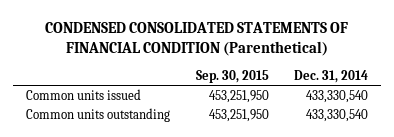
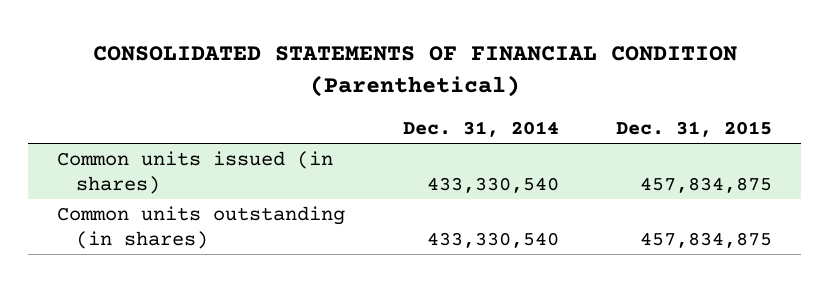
[45,22,349,57] CONDENSED CONSOLIDATED STATEMENTS OF FINANCIAL CONDITION (Parenthetical) -> [92,45,737,97] CONSOLIDATED STATEMENTS OF FINANCIAL CONDITION (Parenthetical)
[195,69,269,83] Sep. 30, 2015 -> none
none -> [616,120,773,137] Dec. 31, 2015
[26,89,142,101] Common units issued -> [57,151,334,194] Common units issued (in shares)
[26,108,171,123] Common units outstanding -> [57,206,346,249] Common units outstanding (in shares)

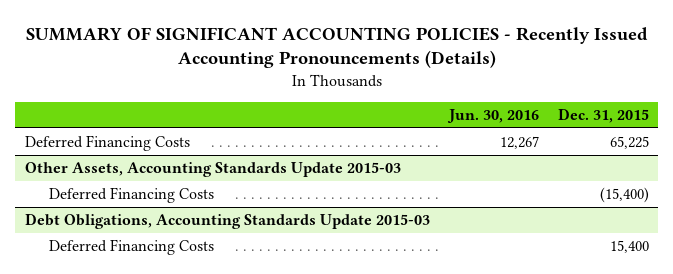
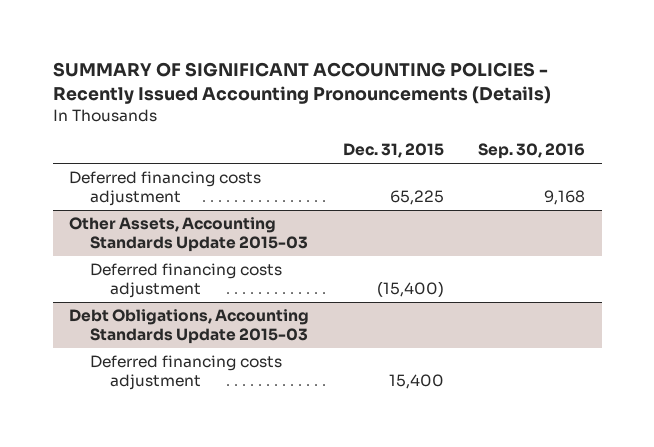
[446,108,539,123] Jun. 30, 2016 -> none
none -> [477,143,585,160] Sep. 30, 2016
[24,135,190,152] Deferred Financing Costs -> [69,171,262,207] Deferred financing costs adjustment
[49,187,215,204] Deferred Financing Costs -> [89,263,282,299] Deferred financing costs adjustment
[49,239,215,256] Deferred Financing Costs -> [89,355,282,391] Deferred financing costs adjustment

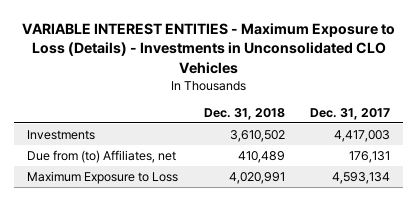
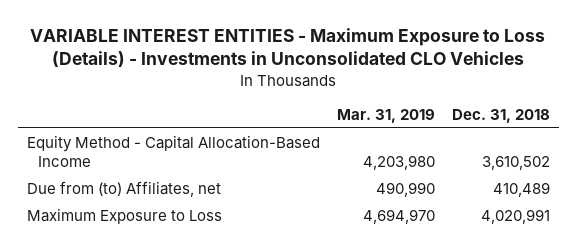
[310,107,391,120] Dec. 31, 2017 -> none
none -> [336,109,435,124] Mar. 31, 2019
[27,129,96,140] Investments -> [26,134,320,168] Equity Method - Capital Allocation-Based Income

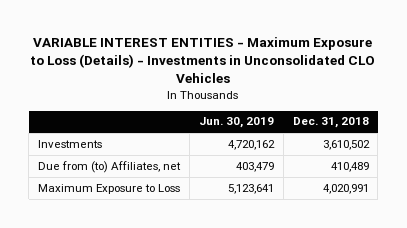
[336,109,435,124] Mar. 31, 2019 -> none
none -> [198,117,274,129] Jun. 30, 2019
[26,134,320,168] Equity Method - Capital Allocation-Based Income -> [38,139,103,148] Investments

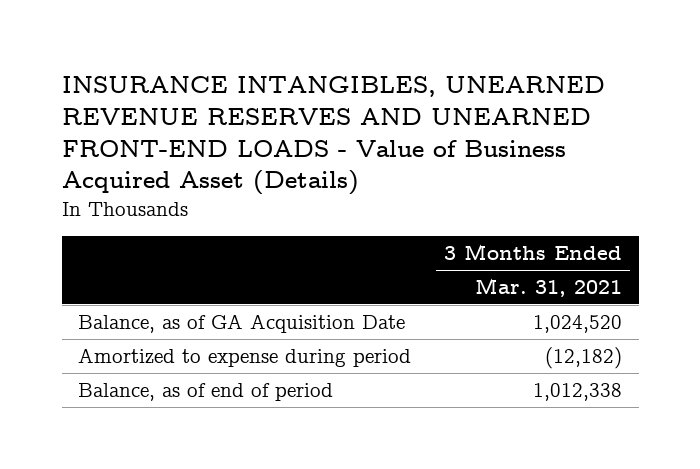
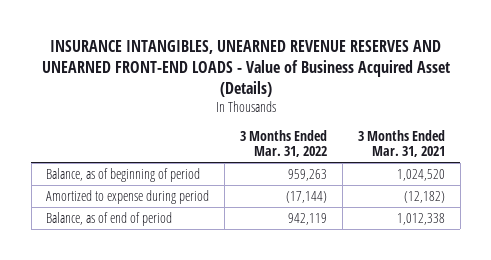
none -> [240,129,328,158] 3 Months Ended Mar. 31, 2022
[78,313,406,333] Balance, as of GA Acquisition Date -> [46,167,201,182] Balance, as of beginning of period

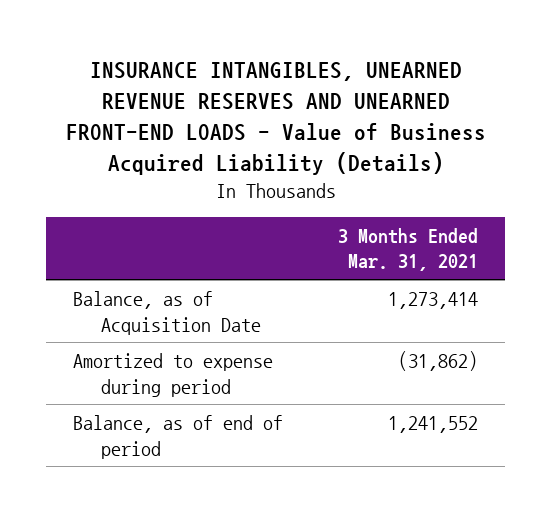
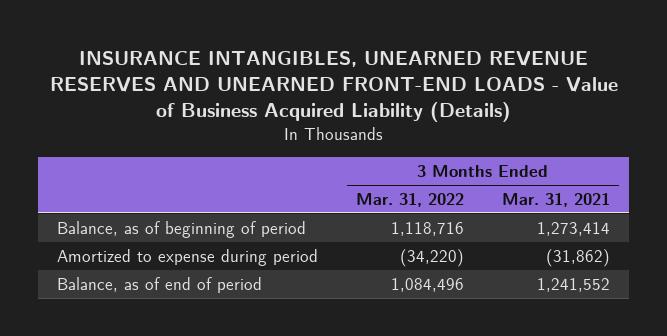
none -> [356,192,465,207] Mar. 31, 2022
[73,290,262,335] Balance, as of Acquisition Date -> [57,220,307,238] Balance, as of beginning of period

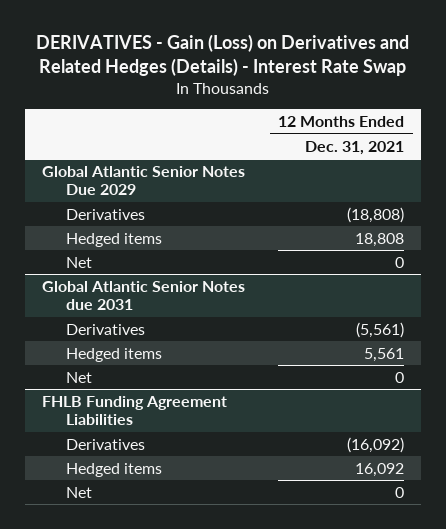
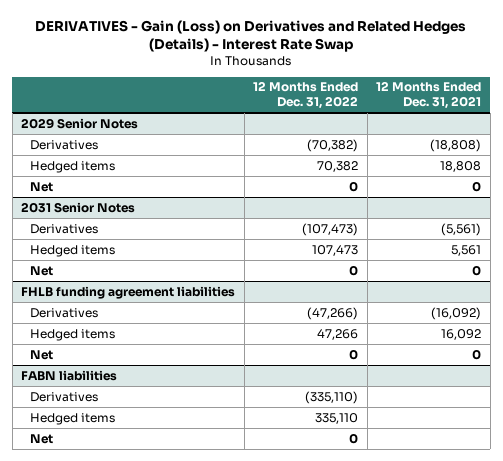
none -> [253,81,359,110] 12 Months Ended Dec. 31, 2022
[41,165,245,196] Global Atlantic Senior Notes Due 2029 -> [21,117,139,129] 2029 Senior Notes
[41,280,245,311] Global Atlantic Senior Notes due 2031 -> [21,201,136,213] 2031 Senior Notes
[41,395,227,426] FHLB Funding Agreement Liabilities -> [21,285,236,299] FHLB funding agreement liabilities
none -> [21,369,118,381] FABN liabilities
none -> [30,391,99,402] Derivatives
none -> [30,412,116,425] Hedged items
none -> [30,433,54,444] Net

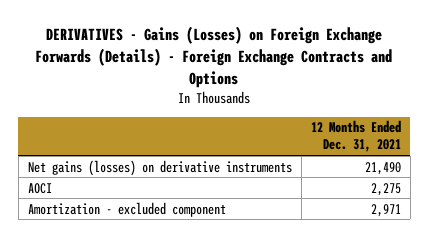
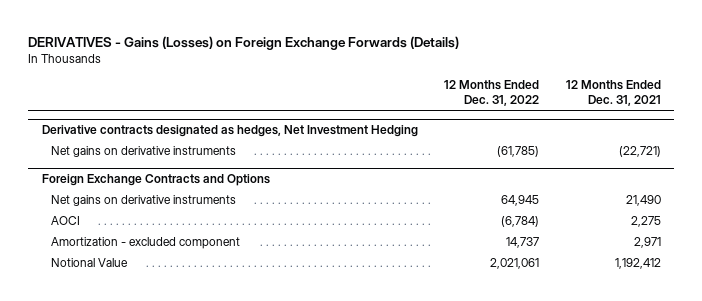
[35,26,393,88] DERIVATIVES - Gains (Losses) on Foreign Exchange Forwards (Details) - Foreign Exchange Contracts and Options -> [28,35,460,50] DERIVATIVES - Gains (Losses) on Foreign Exchange Forwards (Details)
none -> [444,80,540,107] 12 Months Ended Dec. 31, 2022
none -> [41,125,418,138] Derivative contracts designated as hedges, Net Investment Hedging
[27,159,292,176] Net gains (losses) on derivative instruments -> [51,145,237,157] Net gains on derivative instruments
[364,161,401,175] 21,490 -> [618,145,661,157] (22,721)
none -> [41,174,270,187] Foreign Exchange Contracts and Options
none -> [51,194,237,206] Net gains on derivative instruments
none -> [51,257,129,267] Notional Value

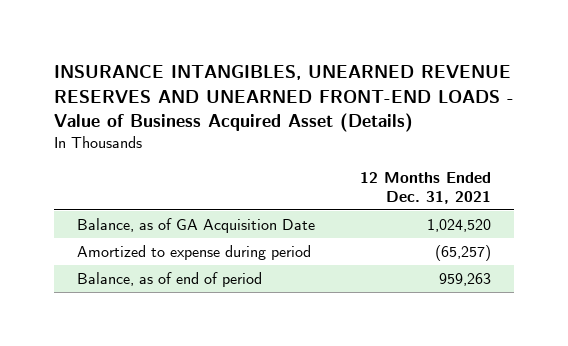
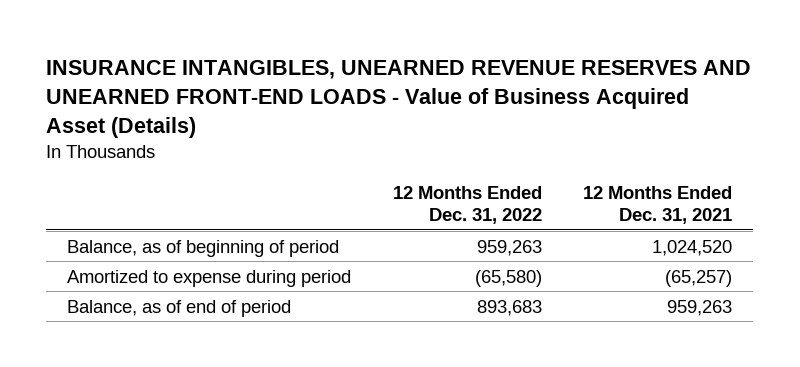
none -> [392,185,542,225] 12 Months Ended Dec. 31, 2022
[76,217,315,233] Balance, as of GA Acquisition Date -> [67,239,340,257] Balance, as of beginning of period

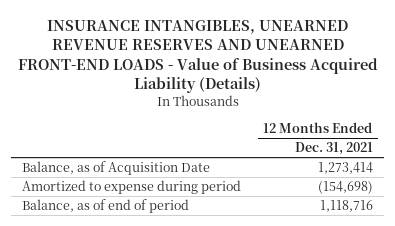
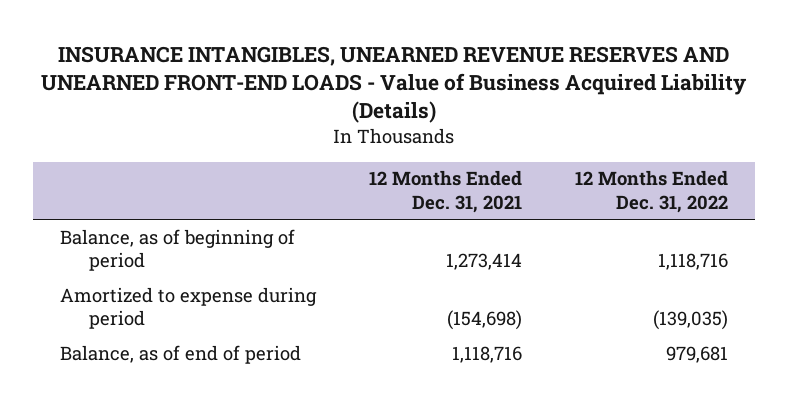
none -> [575,170,729,213] 12 Months Ended Dec. 31, 2022
[22,161,211,176] Balance, as of Acquisition Date -> [59,228,295,272] Balance, as of beginning of period

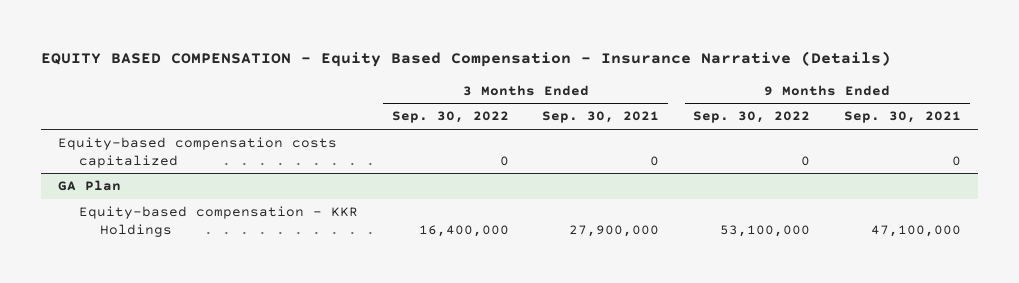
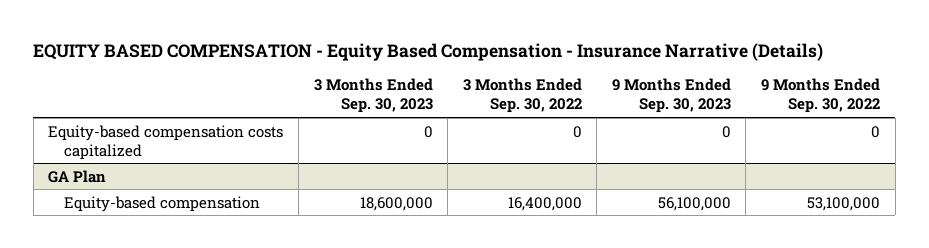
[542,111,660,124] Sep. 30, 2021 -> none
[844,111,962,124] Sep. 30, 2021 -> none
none -> [313,78,433,114] 3 Months Ended Sep. 30, 2023
none -> [611,78,731,114] 9 Months Ended Sep. 30, 2023
[78,206,358,237] Equity-based compensation - KKR Holdings -> [64,195,261,212] Equity-based compensation

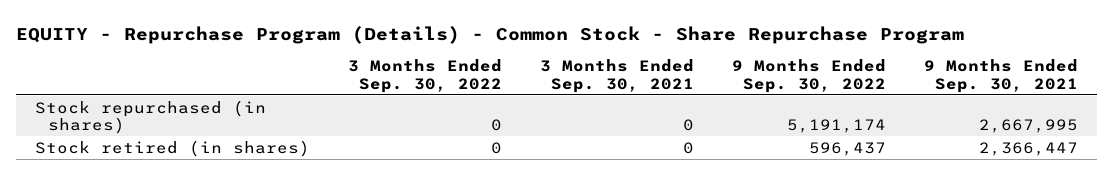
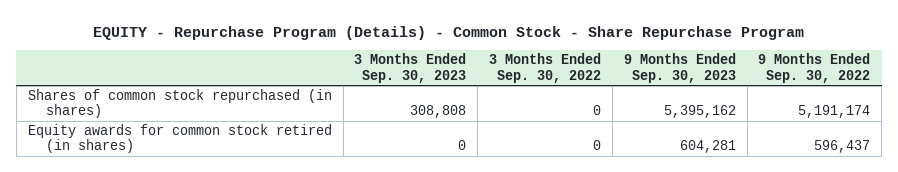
[540,59,695,93] 3 Months Ended Sep. 30, 2021 -> none
[923,59,1078,93] 9 Months Ended Sep. 30, 2021 -> none
none -> [354,53,467,83] 3 Months Ended Sep. 30, 2023
none -> [623,53,736,83] 9 Months Ended Sep. 30, 2023
[35,99,267,135] Stock repurchased (in shares) -> [27,89,332,119] Shares of common stock repurchased (in shares)
[35,139,311,157] Stock retired (in shares) -> [27,124,332,154] Equity awards for common stock retired (in shares)

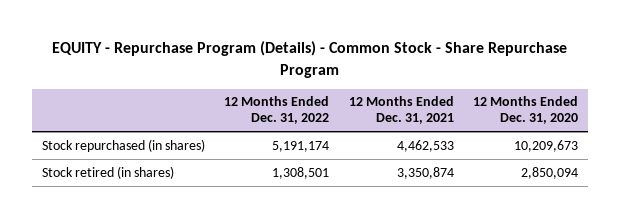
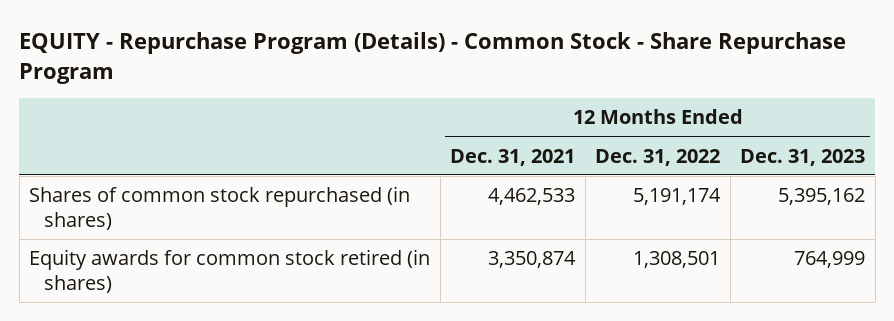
[473,96,579,125] 12 Months Ended Dec. 31, 2020 -> none
none -> [740,148,866,166] Dec. 31, 2023
[41,138,205,152] Stock repurchased (in shares) -> [29,185,411,230] Shares of common stock repurchased (in shares)
[41,165,174,179] Stock retired (in shares) -> [29,248,431,293] Equity awards for common stock retired (in shares)

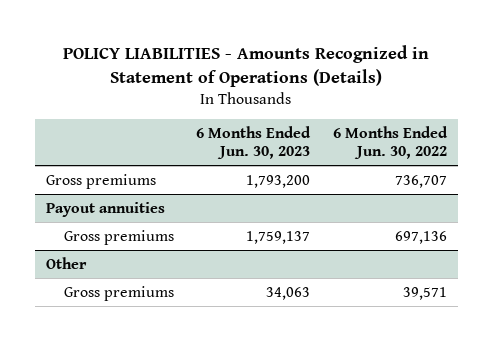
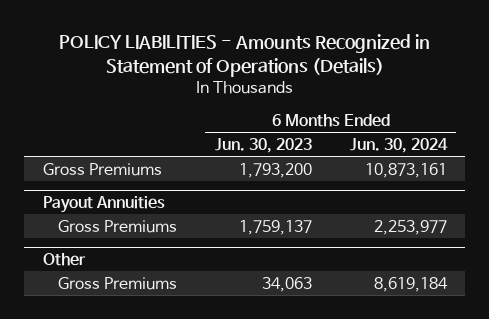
[332,125,448,160] 6 Months Ended Jun. 30, 2022 -> none
none -> [349,137,448,153] Jun. 30, 2024
[46,173,157,189] Gross premiums -> [42,162,162,176] Gross Premiums
[46,201,166,217] Payout annuities -> [42,195,165,213] Payout Annuities
[63,229,174,245] Gross premiums -> [58,219,178,233] Gross Premiums
[63,285,174,301] Gross premiums -> [58,276,178,290] Gross Premiums

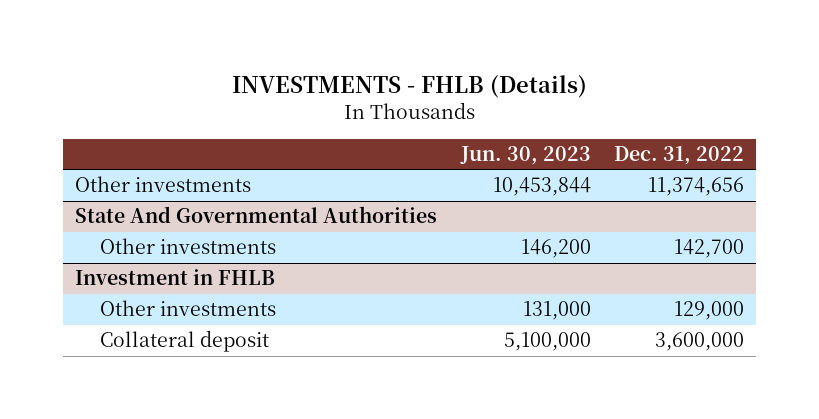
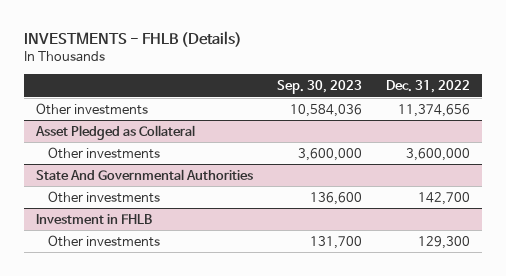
[459,146,591,166] Jun. 30, 2023 -> none
none -> [277,79,363,94] Sep. 30, 2023
none -> [35,124,196,140] Asset Pledged as Collateral
none -> [47,146,160,159] Other investments
[100,330,270,353] Collateral deposit -> none
[673,301,744,321] 129,000 -> [417,235,470,249] 129,300

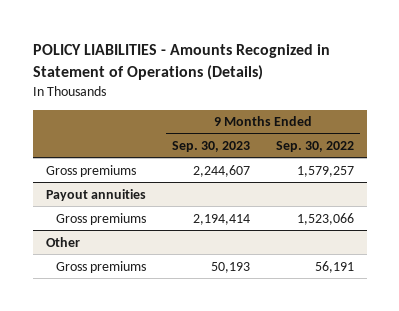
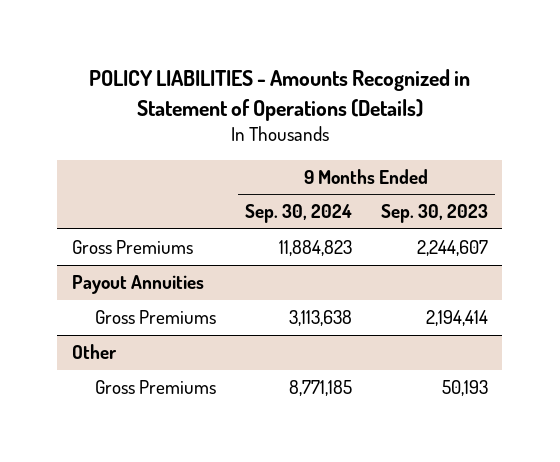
[275,141,354,153] Sep. 30, 2022 -> none
none -> [244,204,352,224] Sep. 30, 2024
[45,164,136,177] Gross premiums -> [71,240,193,255] Gross Premiums
[45,188,146,201] Payout annuities -> [71,275,204,295] Payout Annuities
[56,212,147,225] Gross premiums -> [94,310,216,325] Gross Premiums
[56,260,147,273] Gross premiums -> [94,380,216,395] Gross Premiums

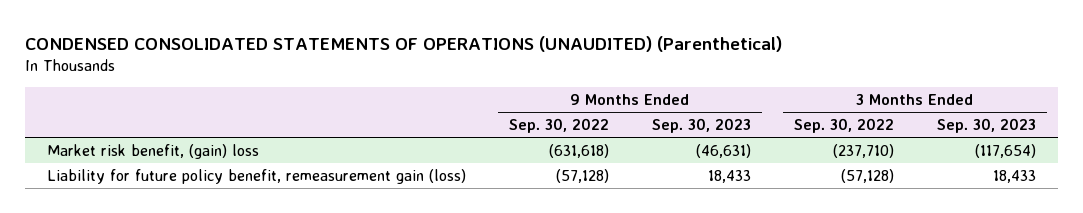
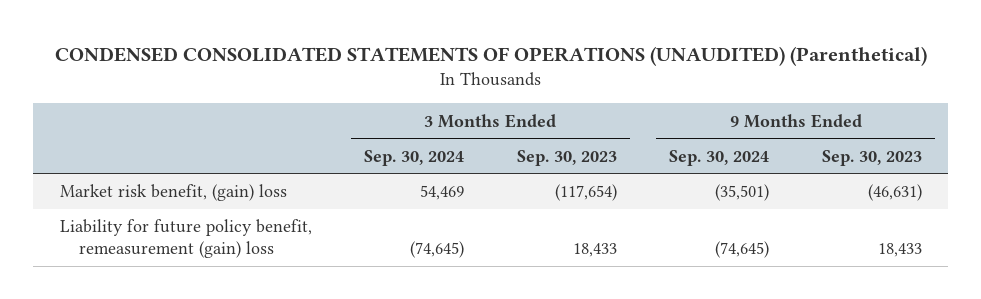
[508,118,609,134] Sep. 30, 2022 -> none
[793,118,894,134] Sep. 30, 2022 -> none
none -> [364,149,465,166] Sep. 30, 2024
none -> [669,149,770,166] Sep. 30, 2024
[46,168,466,184] Liability for future policy benefit, remeasurement gain (loss) -> [59,219,312,259] Liability for future policy benefit, remeasurement (gain) loss

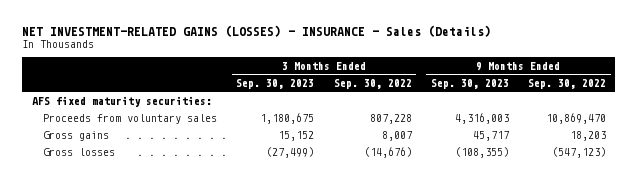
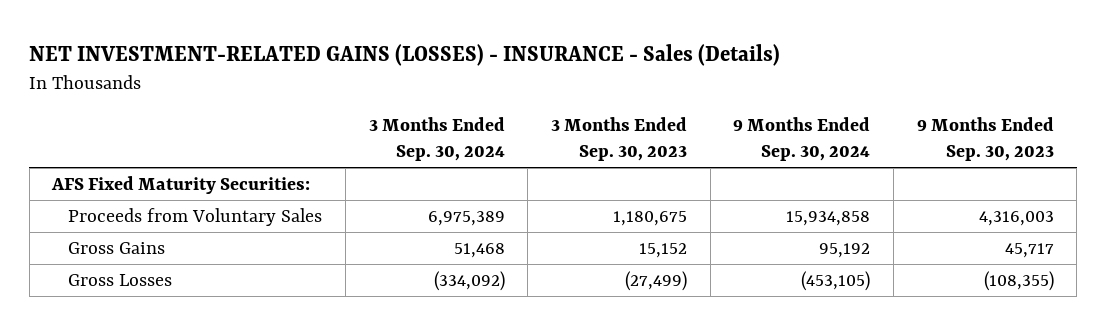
[333,78,412,89] Sep. 30, 2022 -> none
[527,78,606,89] Sep. 30, 2022 -> none
none -> [368,117,505,161] 3 Months Ended Sep. 30, 2024
none -> [733,117,871,161] 9 Months Ended Sep. 30, 2024
[31,95,212,107] AFS fixed maturity securities: -> [51,176,311,195] AFS Fixed Maturity Securities:
[43,113,218,124] Proceeds from voluntary sales -> [68,208,323,227] Proceeds from Voluntary Sales
[43,130,110,141] Gross gains -> [68,242,166,255] Gross Gains
[43,147,116,156] Gross losses -> [68,274,173,287] Gross Losses

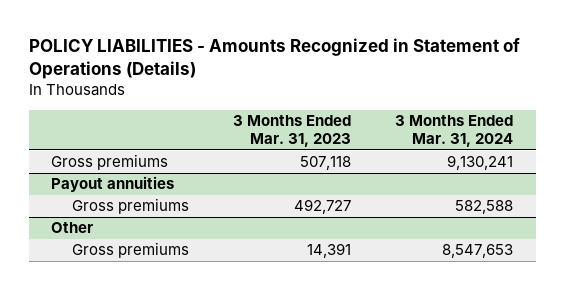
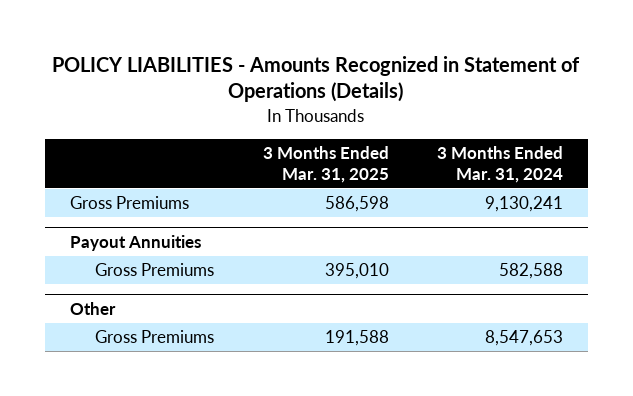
[232,115,351,148] 3 Months Ended Mar. 31, 2023 -> none
none -> [262,146,389,183] 3 Months Ended Mar. 31, 2025
[51,154,169,171] Gross premiums -> [69,196,189,210] Gross Premiums
[51,176,175,193] Payout annuities -> [69,234,201,251] Payout Annuities
[71,198,189,215] Gross premiums -> [94,263,214,277] Gross Premiums
[71,242,189,259] Gross premiums -> [94,330,214,344] Gross Premiums

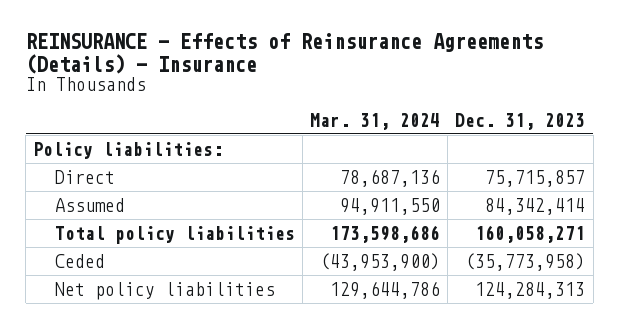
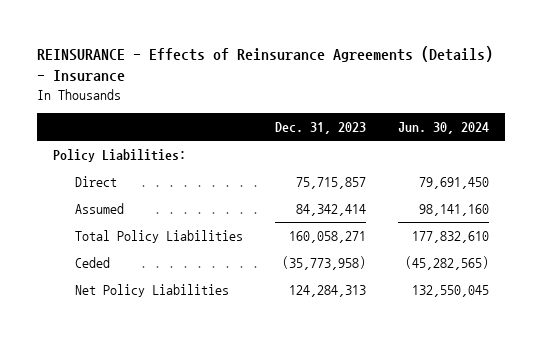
[310,112,441,130] Mar. 31, 2024 -> none
none -> [397,122,489,135] Jun. 30, 2024
[33,141,224,159] Policy liabilities: -> [53,149,187,163] Policy Liabilities:
[54,225,295,244] Total policy liabilities -> [75,230,244,244] Total Policy Liabilities
[54,281,275,300] Net policy liabilities -> [75,284,230,298] Net Policy Liabilities

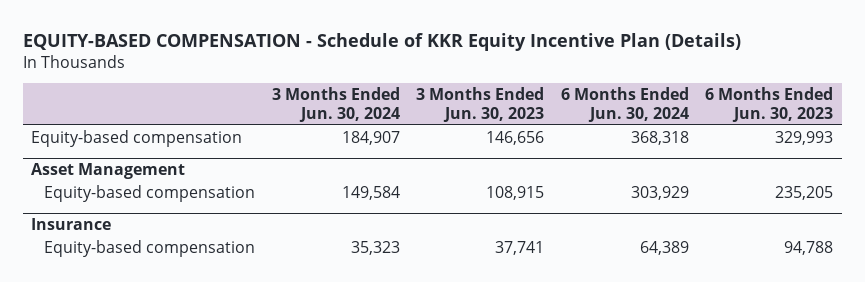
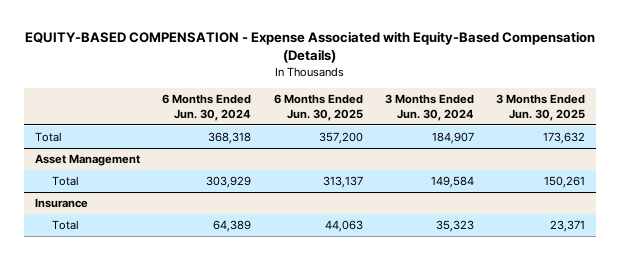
[22,32,741,51] EQUITY-BASED COMPENSATION - Schedule of KKR Equity Incentive Plan (Details) -> [25,31,596,64] EQUITY-BASED COMPENSATION - Expense Associated with Equity-Based Compensation (Details)
[416,87,545,122] 3 Months Ended Jun. 30, 2023 -> none
[705,87,834,122] 6 Months Ended Jun. 30, 2023 -> none
none -> [273,93,363,121] 6 Months Ended Jun. 30, 2025
none -> [496,93,586,121] 3 Months Ended Jun. 30, 2025
[31,130,243,148] Equity-based compensation -> [35,132,63,143] Total
[44,185,256,203] Equity-based compensation -> [51,176,79,187] Total
[44,240,256,258] Equity-based compensation -> [51,220,79,231] Total

